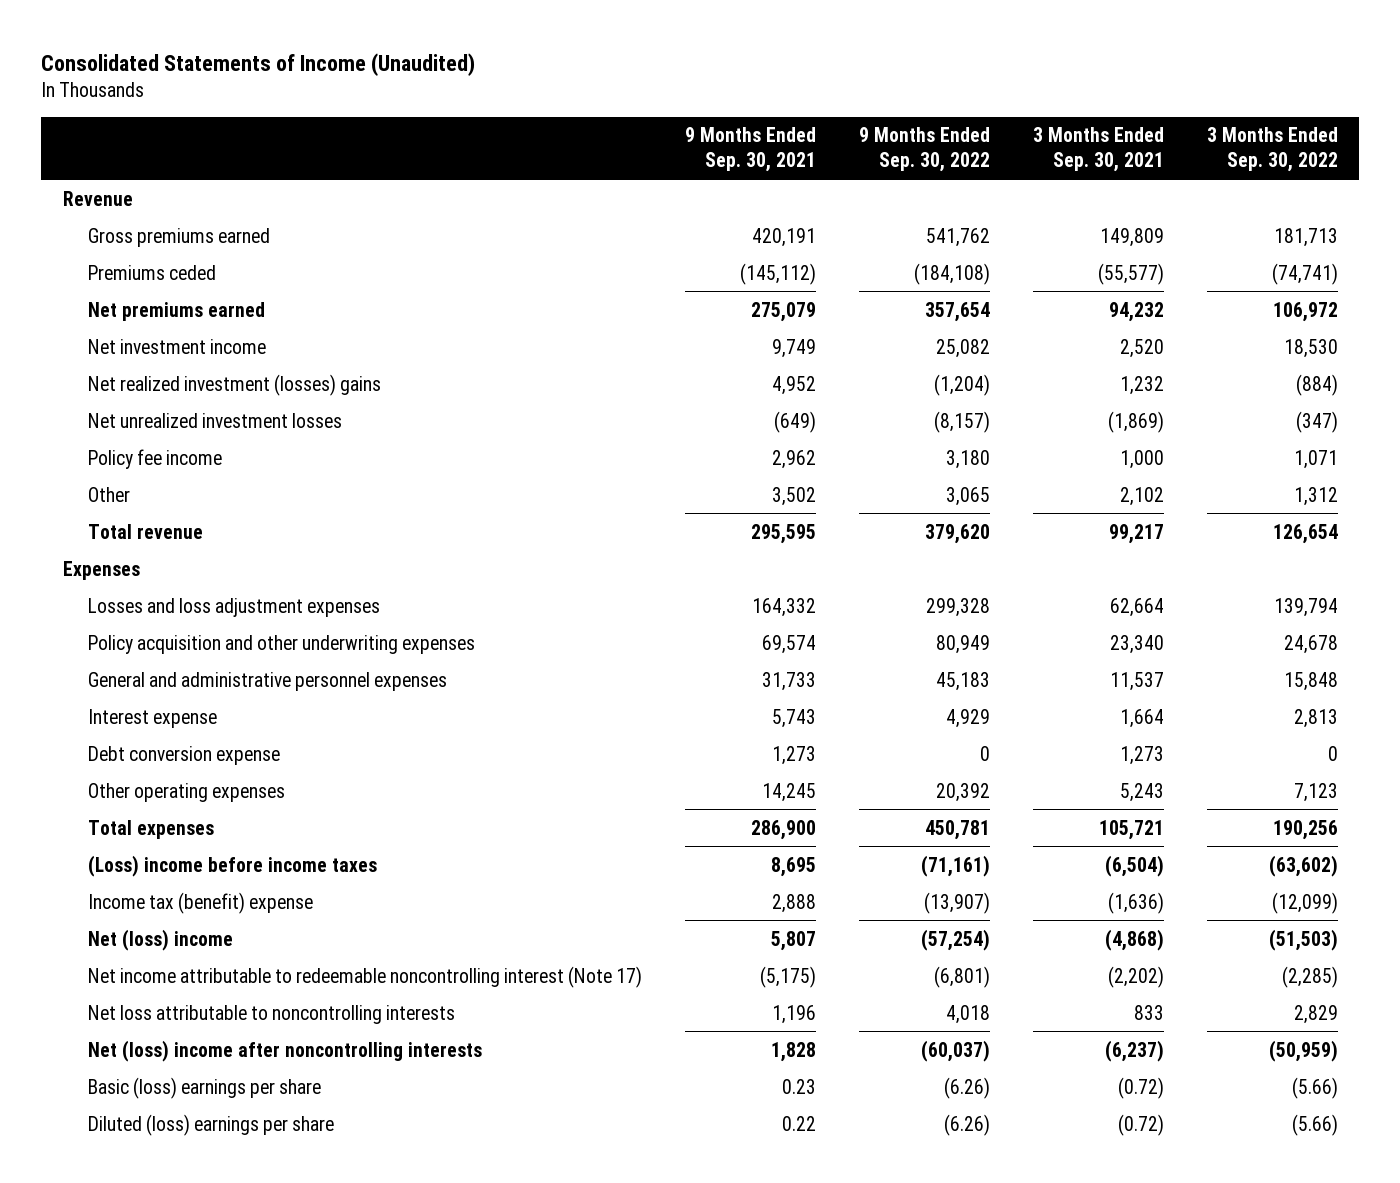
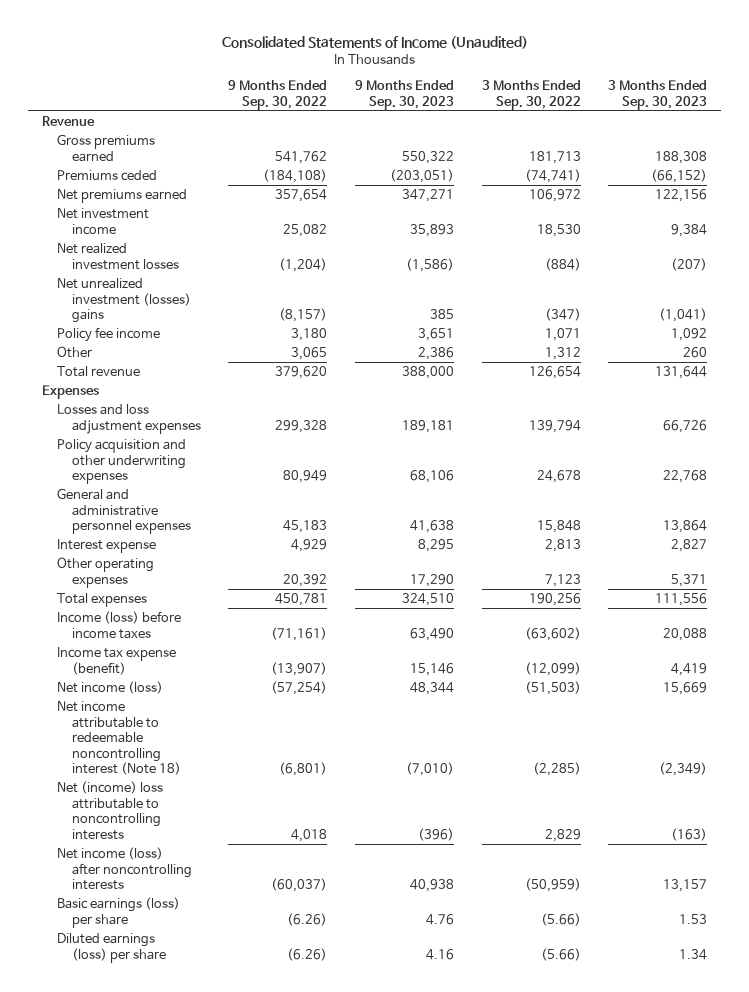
[684,127,816,173] 9 Months Ended Sep. 30, 2021 -> none
[1032,127,1164,173] 3 Months Ended Sep. 30, 2021 -> none
none -> [354,80,454,110] 9 Months Ended Sep. 30, 2023
none -> [608,80,708,110] 3 Months Ended Sep. 30, 2023
[88,373,382,396] Net realized investment (losses) gains -> [56,243,179,270] Net realized investment losses
[88,412,343,428] Net unrealized investment losses -> [56,278,191,324] Net unrealized investment (losses) gains
[88,745,281,765] Debt conversion expense -> none
[88,854,378,877] (Loss) income before income taxes -> [56,611,181,639] Income (loss) before income taxes
[88,891,314,914] Income tax (benefit) expense -> [56,647,176,675] Income tax expense (benefit)
[88,928,234,951] Net (loss) income -> [56,681,163,695] Net income (loss)
[88,965,643,988] Net income attributable to redeemable noncontrolling interest (Note 17) -> [56,701,181,775] Net income attributable to redeemable noncontrolling interest (Note 18)
[88,1004,456,1024] Net loss attributable to noncontrolling interests -> [56,781,163,840] Net (income) loss attributable to noncontrolling interests
[88,1039,483,1062] Net (loss) income after noncontrolling interests -> [56,847,192,891] Net income (loss) after noncontrolling interests
[88,1076,322,1099] Basic (loss) earnings per share -> [56,897,180,928] Basic earnings (loss) per share
[88,1113,335,1136] Diluted (loss) earnings per share -> [56,933,166,963] Diluted earnings (loss) per share

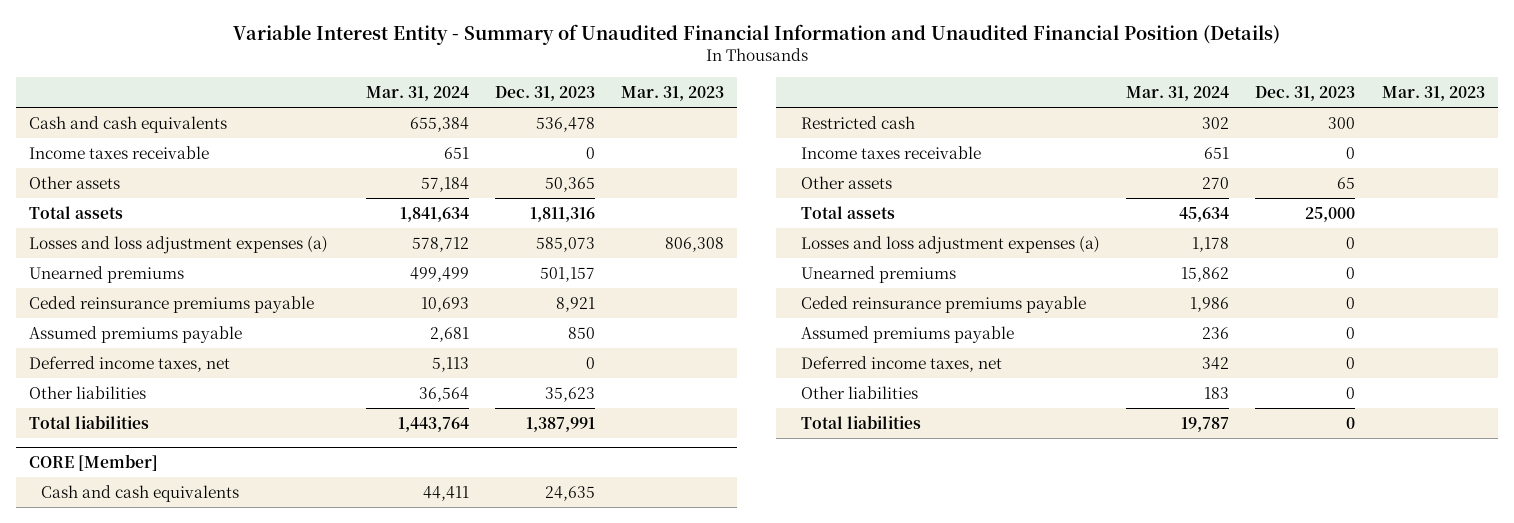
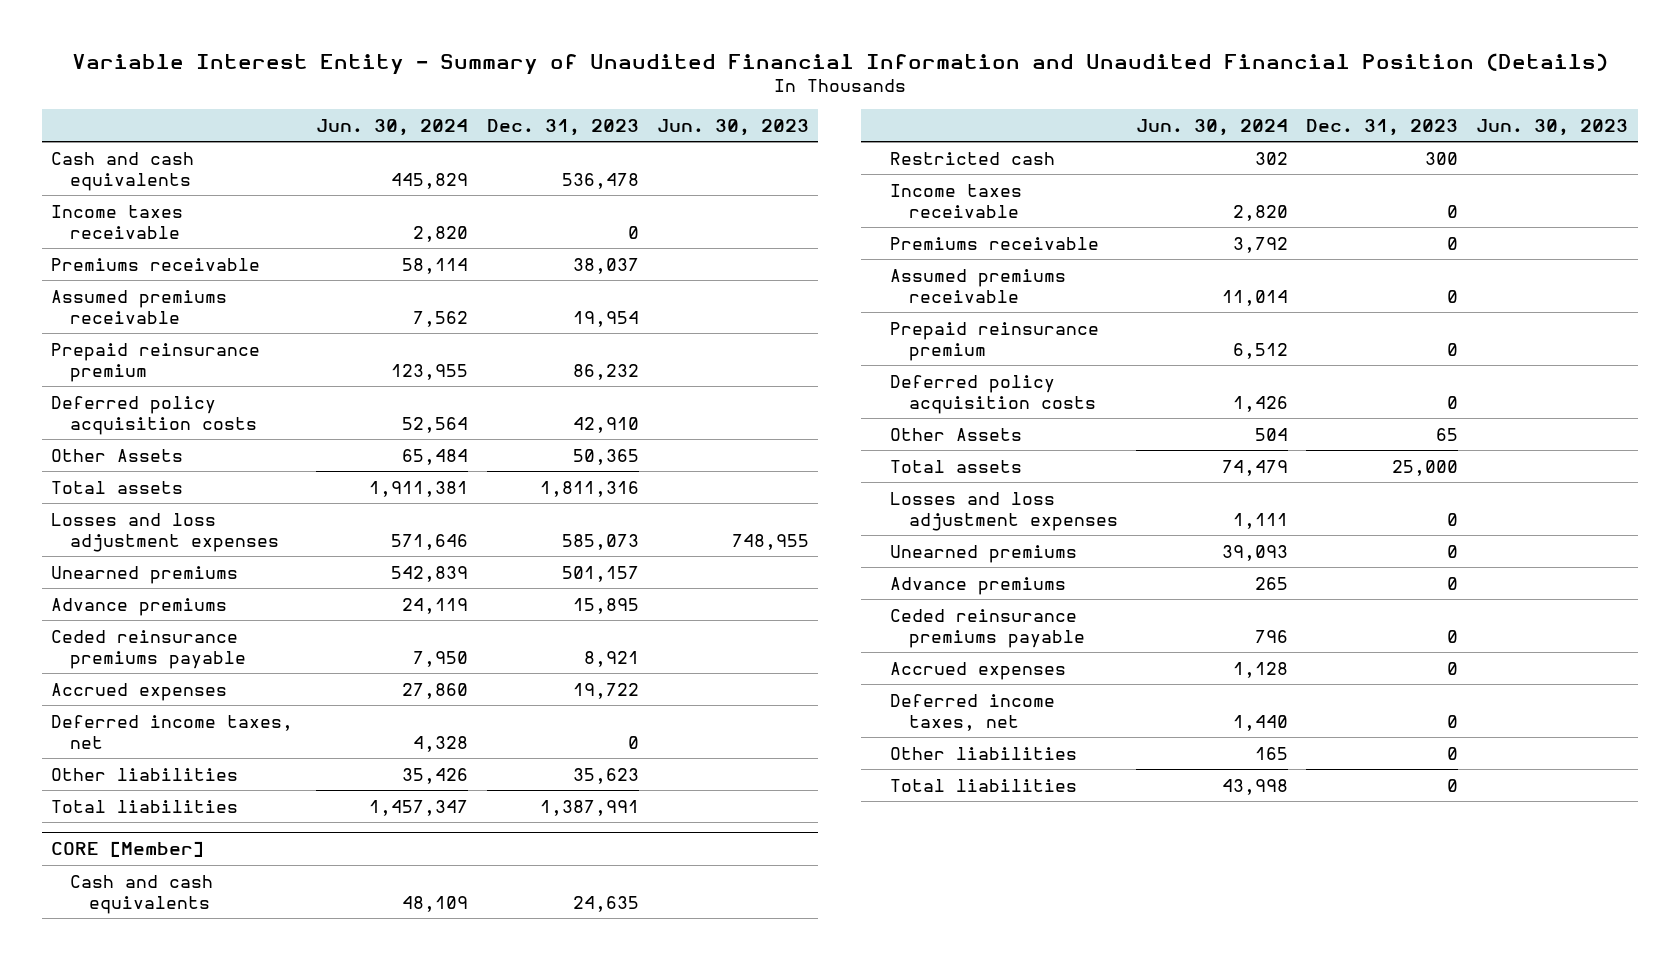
[365,85,469,101] Mar. 31, 2024 -> none
[621,85,725,101] Mar. 31, 2023 -> none
none -> [316,118,469,136] Jun. 30, 2024
none -> [656,118,809,136] Jun. 30, 2023
none -> [50,257,260,271] Premiums receivable
none -> [50,289,227,324] Assumed premiums receivable
none -> [50,342,260,382] Prepaid reinsurance premium
none -> [50,395,258,435] Deferred policy acquisition costs
[29,175,121,189] Other assets -> [50,448,183,462] Other Assets
[29,235,329,254] Losses and loss adjustment expenses (a) -> [50,512,280,552] Losses and loss adjustment expenses
none -> [50,597,227,616] Advance premiums
[29,325,243,343] Assumed premiums payable -> none
none -> [50,682,227,701] Accrued expenses
none -> [889,236,1099,250] Premiums receivable
none -> [889,268,1066,303] Assumed premiums receivable
none -> [889,321,1099,361] Prepaid reinsurance premium
none -> [889,374,1096,414] Deferred policy acquisition costs
[800,175,892,189] Other assets -> [889,427,1022,441] Other Assets
[800,235,1100,254] Losses and loss adjustment expenses (a) -> [889,491,1118,531] Losses and loss adjustment expenses
none -> [889,576,1066,595] Advance premiums
[800,325,1014,343] Assumed premiums payable -> none
none -> [889,661,1066,680] Accrued expenses

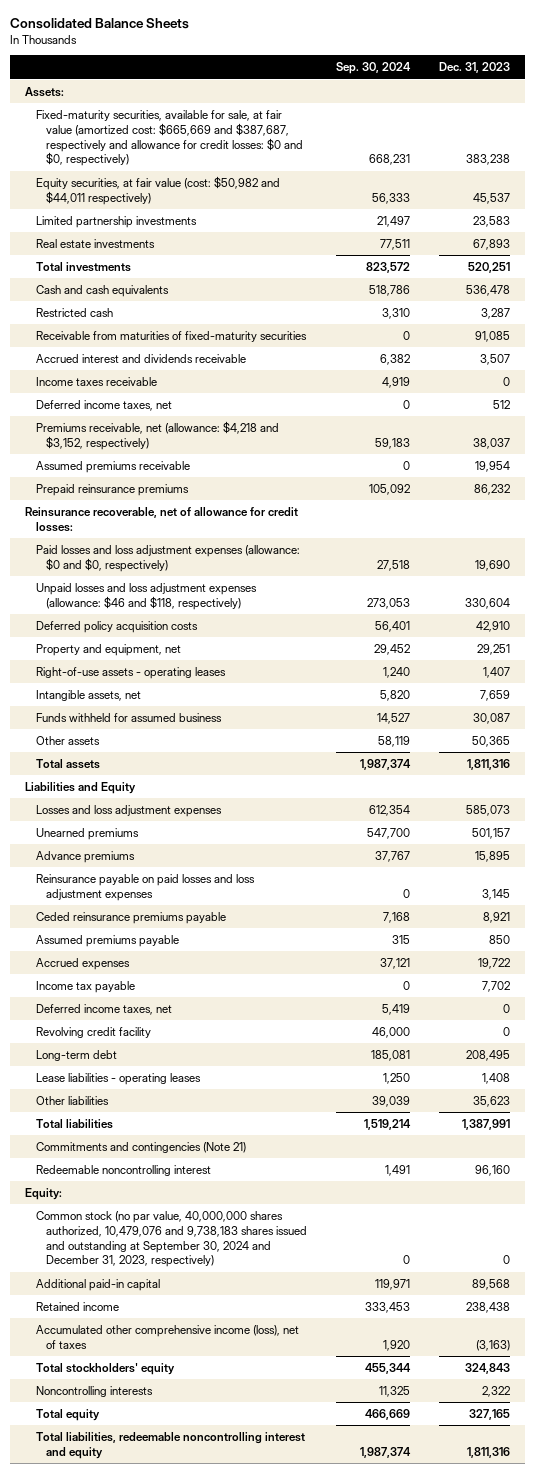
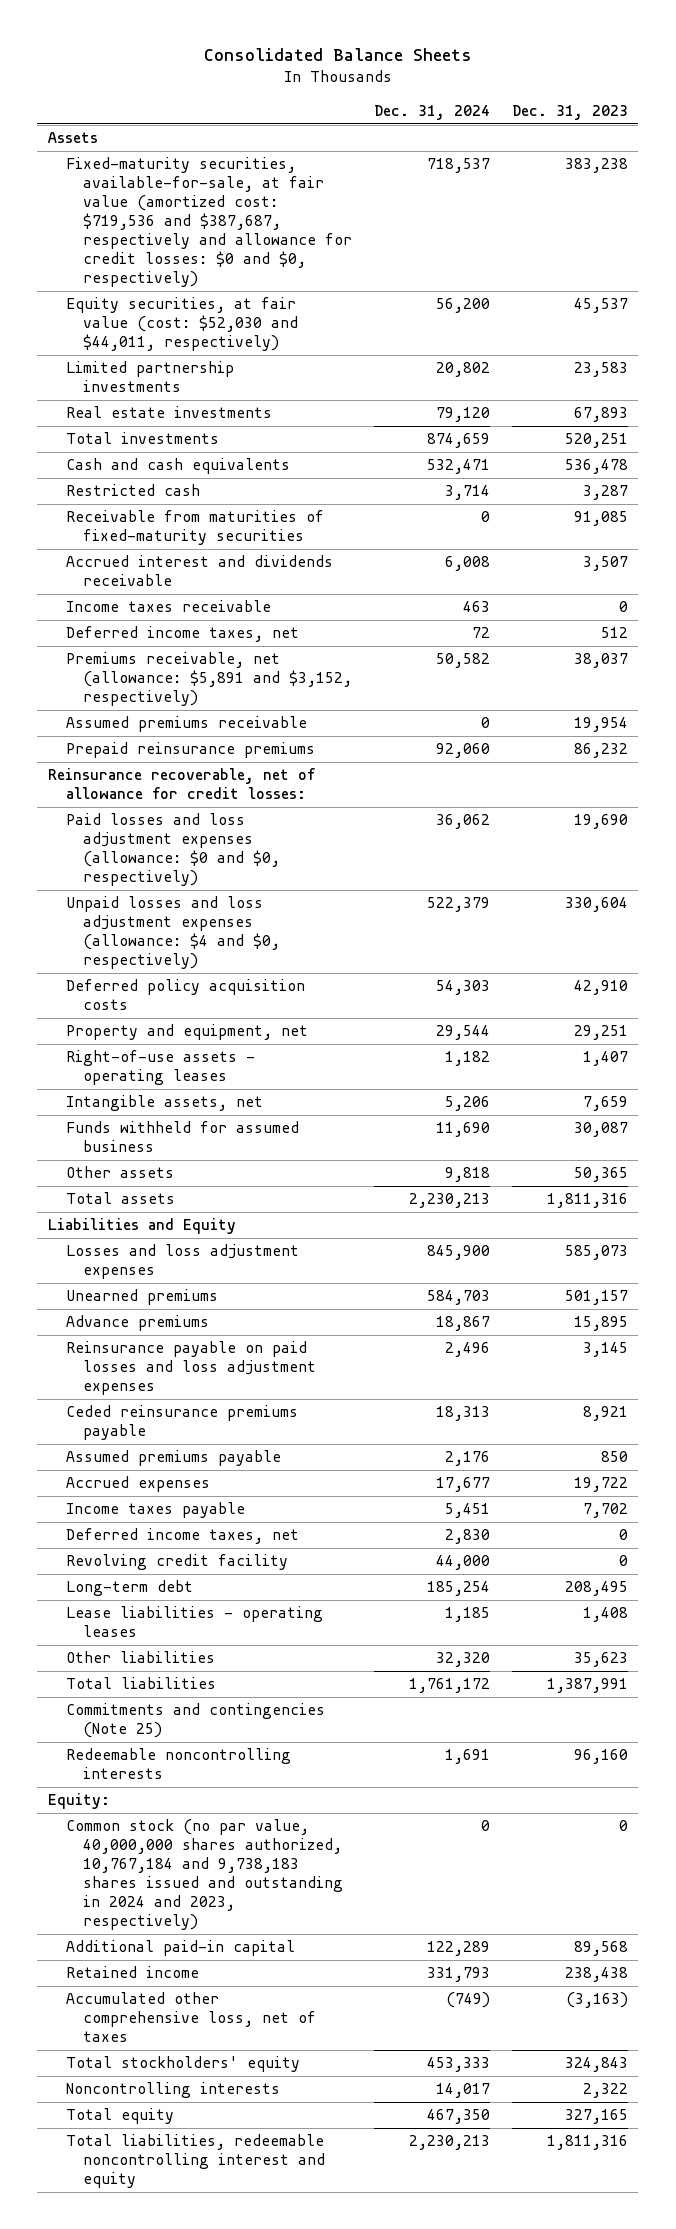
[336,62,412,75] Sep. 30, 2024 -> none
none -> [373,105,490,121] Dec. 31, 2024
[24,86,64,97] Assets: -> [48,132,99,144] Assets
[35,109,304,167] Fixed-maturity securities, available for sale, at fair value (amortized cost: $665,669 and $387,687, respectively and allowance for credit losses: $0 and $0, respectively) -> [65,157,352,288] Fixed-maturity securities, available-for-sale, at fair value (amortized cost: $719,536 and $387,687, respectively and allowance for credit losses: $0 and $0, respectively)
[35,175,280,205] Equity securities, at fair value (cost: $50,982 and $44,011 respectively) -> [65,297,298,352] Equity securities, at fair value (cost: $52,030 and $44,011, respectively)
[35,420,279,450] Premiums receivable, net (allowance: $4,218 and $3,152, respectively) -> [65,652,352,707] Premiums receivable, net (allowance: $5,891 and $3,152, respectively)
[35,582,257,610] Unpaid losses and loss adjustment expenses (allowance: $46 and $118, respectively) -> [65,896,280,970] Unpaid losses and loss adjustment expenses (allowance: $4 and $0, respectively)
[35,980,135,993] Income tax payable -> [65,1502,245,1519] Income taxes payable
[35,1141,246,1153] Commitments and contingencies (Note 21) -> [65,1703,325,1739] Commitments and contingencies (Note 25)
[35,1164,211,1176] Redeemable noncontrolling interest -> [65,1748,291,1780] Redeemable noncontrolling interests
[35,1210,308,1268] Common stock (no par value, 40,000,000 shares authorized, 10,479,076 and 9,738,183 shares issued and outstanding at September 30, 2024 and December 31, 2023, respectively) -> [65,1819,343,1931] Common stock (no par value, 40,000,000 shares authorized, 10,767,184 and 9,738,183 shares issued and outstanding in 2024 and 2023, respectively)
[35,1324,299,1349] Accumulated other comprehensive income (loss), net of taxes -> [65,1992,316,2043] Accumulated other comprehensive loss, net of taxes

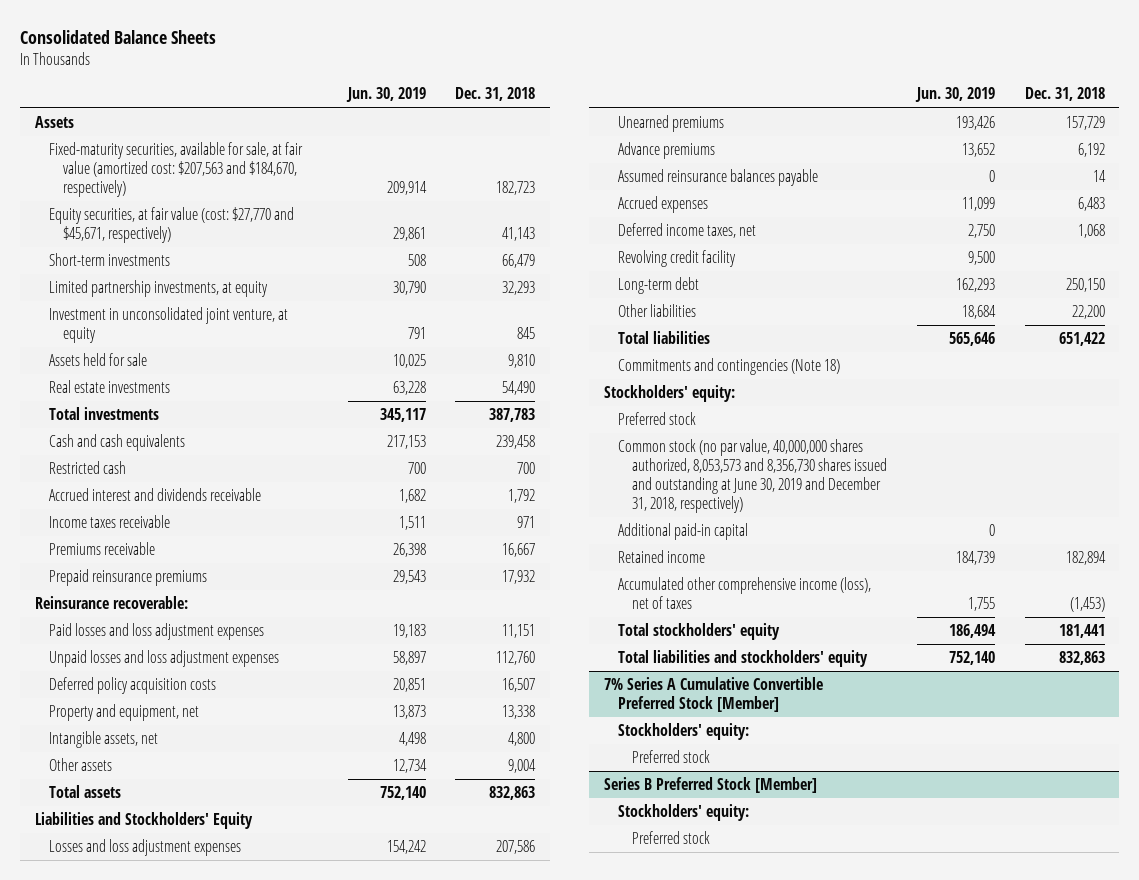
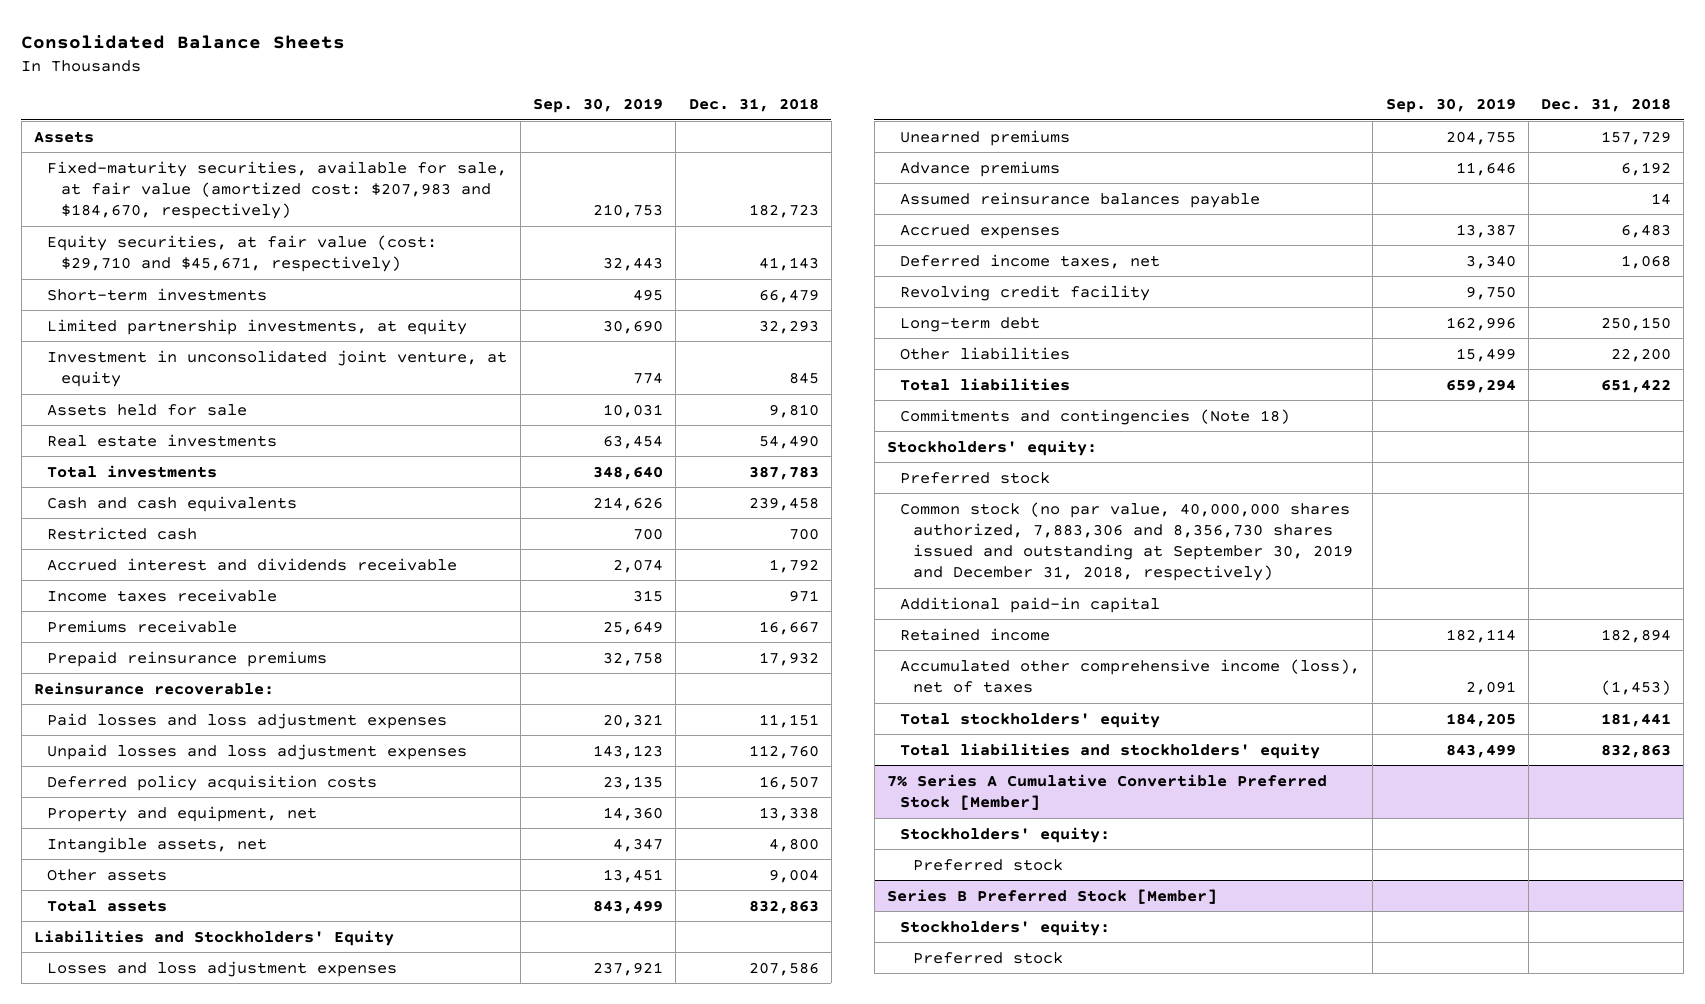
[345,87,426,103] Jun. 30, 2019 -> none
none -> [532,98,663,114] Sep. 30, 2019
[48,142,303,197] Fixed-maturity securities, available for sale, at fair value (amortized cost: $207,563 and $184,670, respectively) -> [47,160,508,220] Fixed-maturity securities, available for sale, at fair value (amortized cost: $207,983 and $184,670, respectively)
[48,207,294,243] Equity securities, at fair value (cost: $27,770 and $45,671, respectively) -> [47,234,438,272] Equity securities, at fair value (cost: $29,710 and $45,671, respectively)
[617,439,887,513] Common stock (no par value, 40,000,000 shares authorized, 8,053,573 and 8,356,730 shares issued and outstanding at June 30, 2019 and December 31, 2018, respectively) -> [900,501,1354,582] Common stock (no par value, 40,000,000 shares authorized, 7,883,306 and 8,356,730 shares issued and outstanding at September 30, 2019 and December 31, 2018, respectively)

